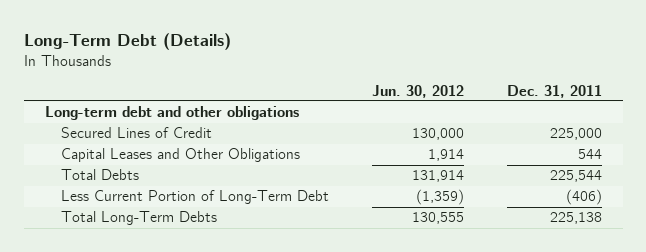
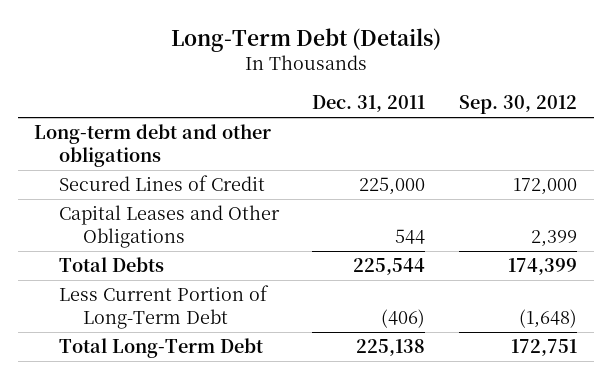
[372,84,465,98] Jun. 30, 2012 -> none
none -> [458,95,577,115] Sep. 30, 2012
[61,211,218,226] Total Long-Term Debts -> [58,338,263,359] Total Long-Term Debt

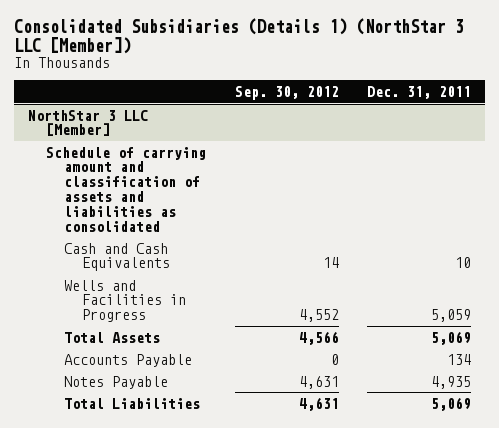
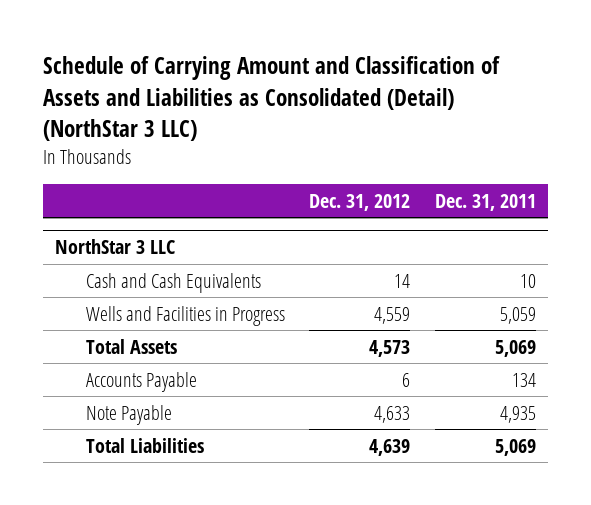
[14,18,465,54] Consolidated Subsidiaries (Details 1) (NorthStar 3 LLC [Member]) -> [43,56,501,141] Schedule of Carrying Amount and Classification of Assets and Liabilities as Consolidated (Detail) (NorthStar 3 LLC)
[234,86,339,101] Sep. 30, 2012 -> none
none -> [309,193,411,211] Dec. 31, 2012
[46,146,207,232] Schedule of carrying amount and classification of assets and liabilities as consolidated -> none
[28,109,149,137] NorthStar 3 LLC [Member] -> [55,239,176,255] NorthStar 3 LLC
[64,375,169,389] Notes Payable -> [86,404,173,425] Note Payable

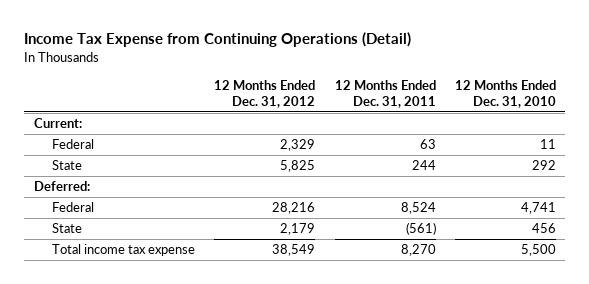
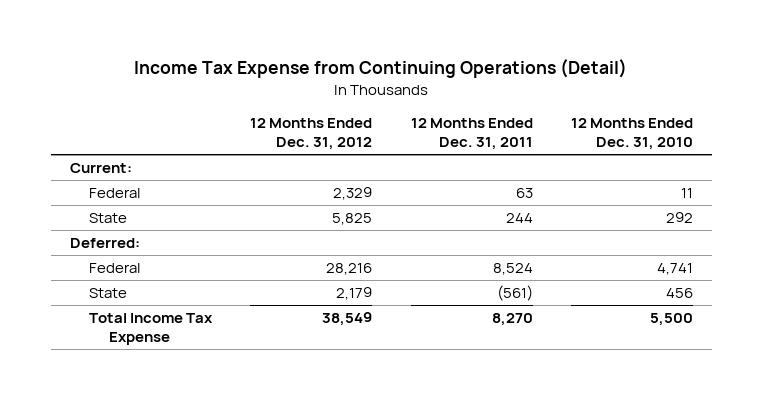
[52,244,196,257] Total income tax expense -> [89,313,214,345] Total Income Tax Expense

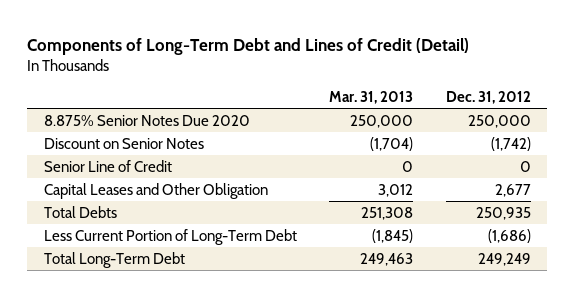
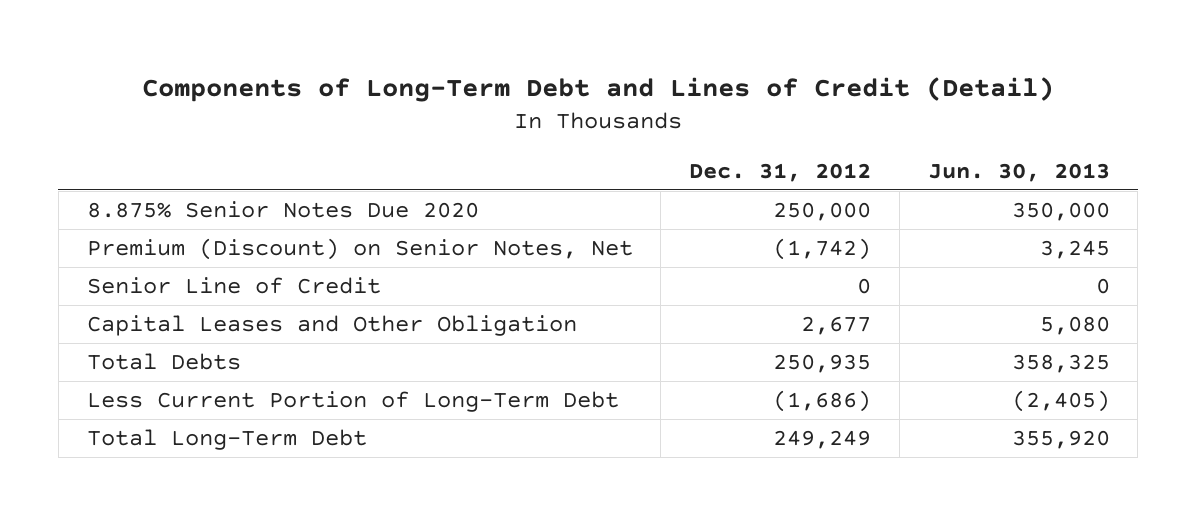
[329,91,414,105] Mar. 31, 2013 -> none
none -> [927,162,1110,182] Jun. 30, 2013
[43,137,204,149] Discount on Senior Notes -> [86,238,633,261] Premium (Discount) on Senior Notes, Net

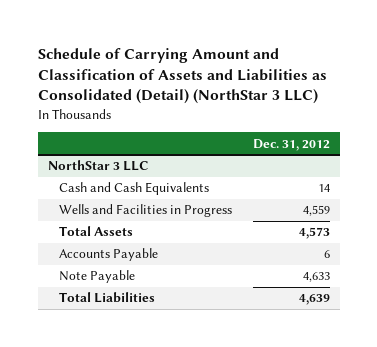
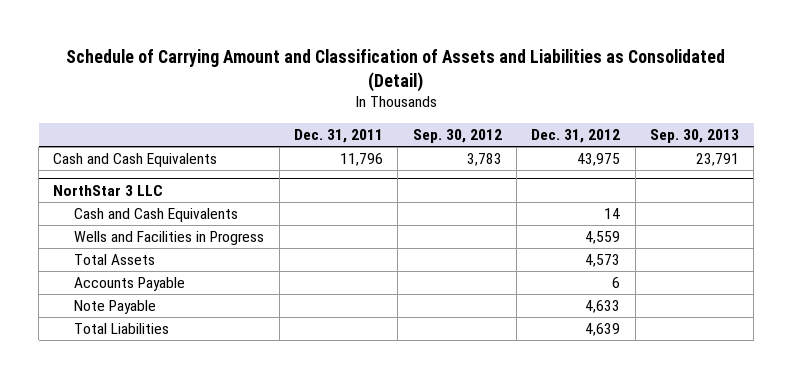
[37,47,327,105] Schedule of Carrying Amount and Classification of Assets and Liabilities as Consolidated (Detail) (NorthStar 3 LLC) -> [66,48,726,92] Schedule of Carrying Amount and Classification of Assets and Liabilities as Consolidated (Detail)
none -> [294,129,384,144] Dec. 31, 2011
none -> [412,129,502,144] Sep. 30, 2012
none -> [649,129,739,144] Sep. 30, 2013
none -> [53,153,218,168] Cash and Cash Equivalents

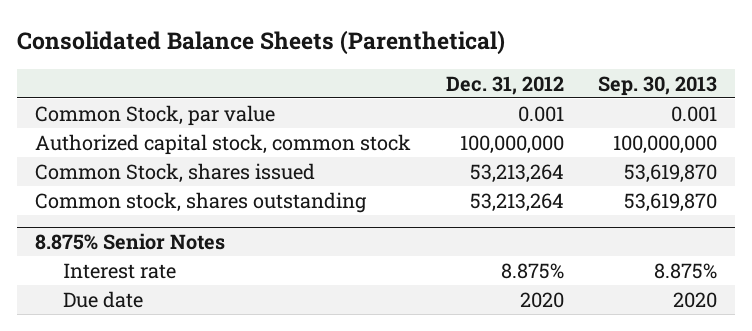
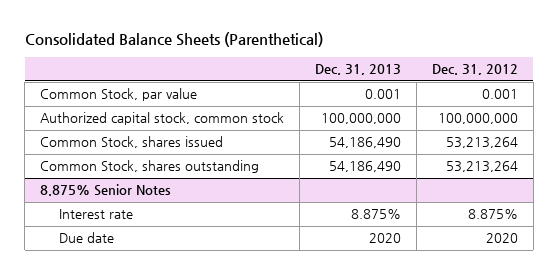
[598,75,718,96] Sep. 30, 2013 -> none
none -> [314,64,401,76] Dec. 31, 2013
[34,191,367,213] Common stock, shares outstanding -> [39,160,259,174] Common Stock, shares outstanding

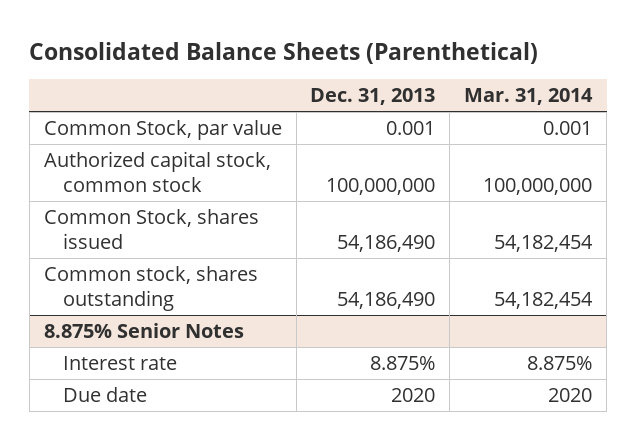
[431,64,518,76] Dec. 31, 2012 -> none
none -> [464,88,594,106] Mar. 31, 2014
[39,160,259,174] Common Stock, shares outstanding -> [43,265,258,312] Common stock, shares outstanding

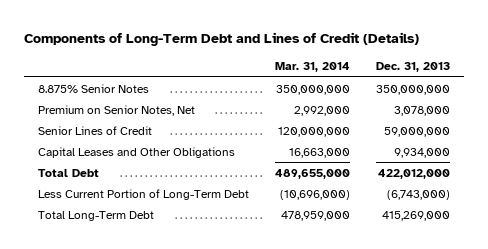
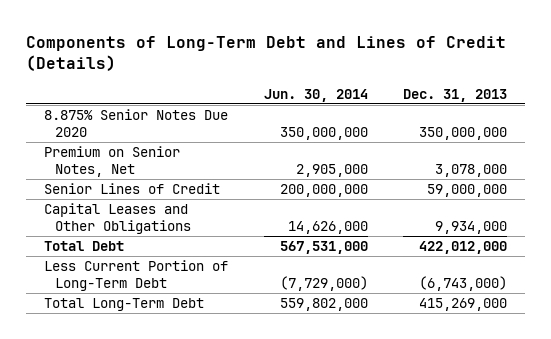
[275,62,351,73] Mar. 31, 2014 -> none
none -> [263,88,368,102] Jun. 30, 2014
[37,83,149,93] 8.875% Senior Notes -> [43,109,228,137] 8.875% Senior Notes Due 2020

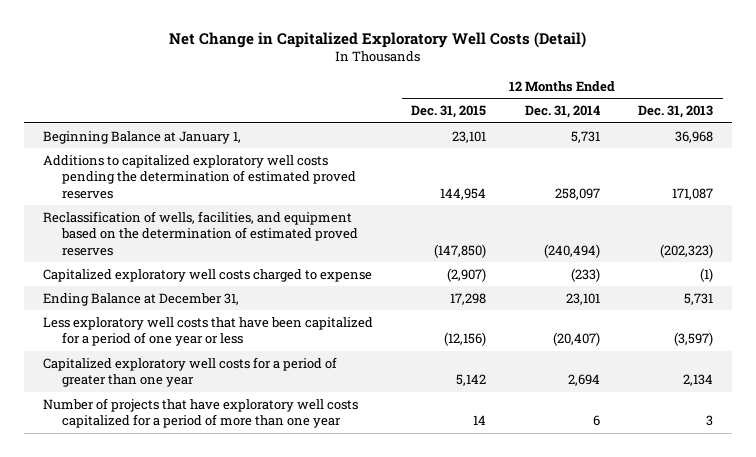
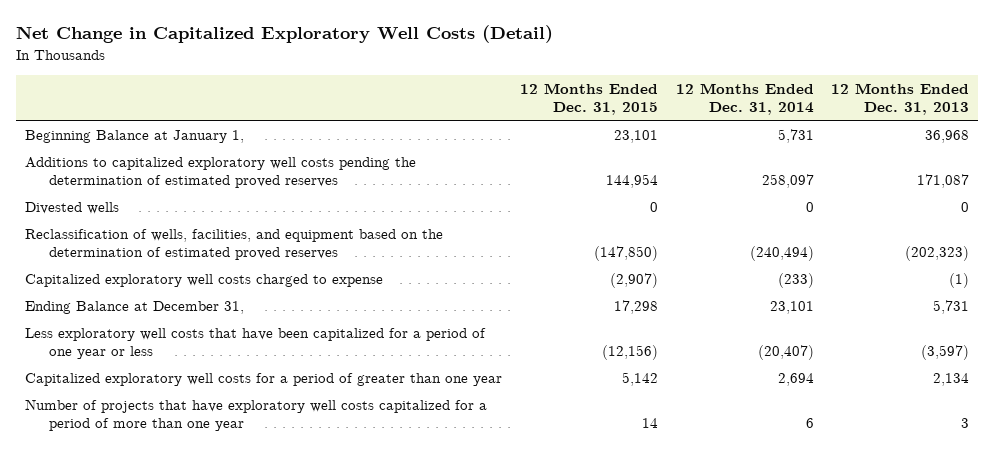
none -> [24,201,119,214] Divested wells

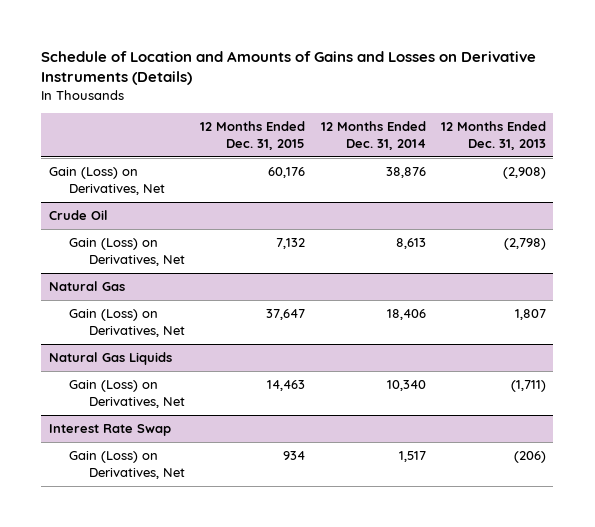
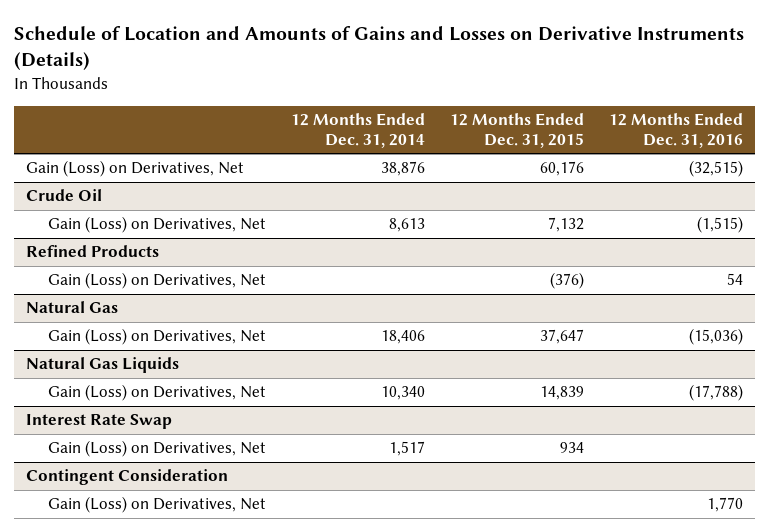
[440,121,546,150] 12 Months Ended Dec. 31, 2013 -> none
none -> [608,112,743,149] 12 Months Ended Dec. 31, 2016
none -> [26,245,160,258] Refined Products
none -> [47,272,266,290] Gain (Loss) on Derivatives, Net
[267,380,306,392] 14,463 -> [539,386,584,401] 14,839
none -> [26,469,229,486] Contingent Consideration
none -> [47,496,266,514] Gain (Loss) on Derivatives, Net

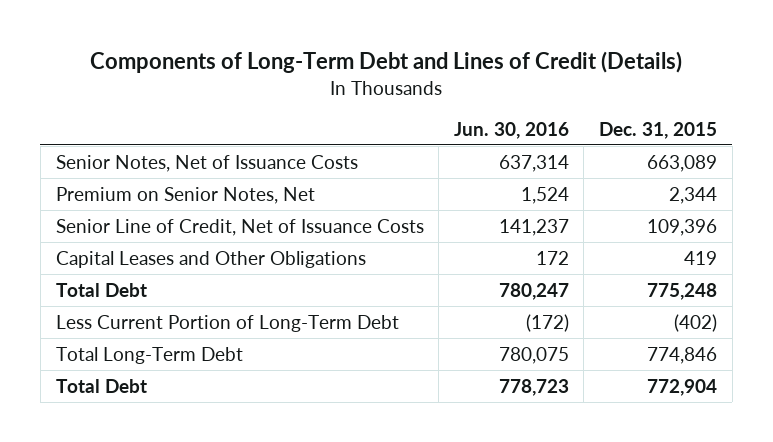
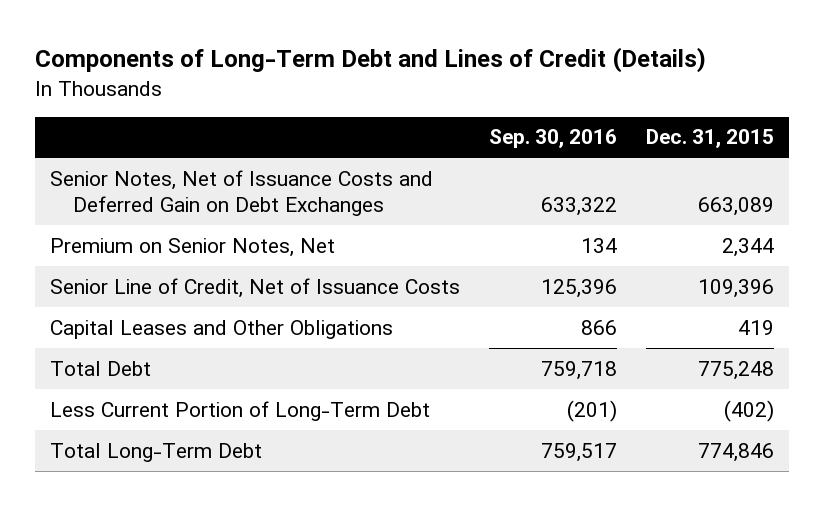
[453,121,569,139] Jun. 30, 2016 -> none
none -> [488,129,617,149] Sep. 30, 2016
[55,154,358,172] Senior Notes, Net of Issuance Costs -> [49,169,433,217] Senior Notes, Net of Issuance Costs and Deferred Gain on Debt Exchanges
[55,378,147,393] Total Debt -> none

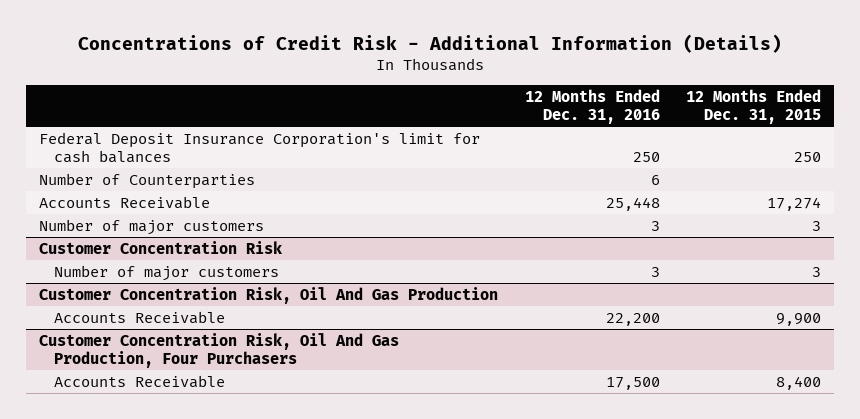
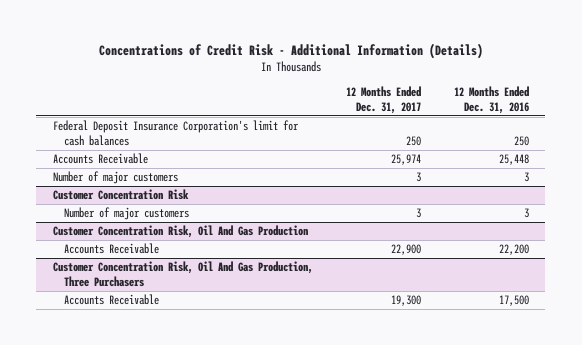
[685,88,821,125] 12 Months Ended Dec. 31, 2015 -> none
none -> [345,86,421,114] 12 Months Ended Dec. 31, 2017
[39,172,256,189] Number of Counterparties -> none
[39,332,400,369] Customer Concentration Risk, Oil And Gas Production, Four Purchasers -> [52,261,313,287] Customer Concentration Risk, Oil And Gas Production, Three Purchasers

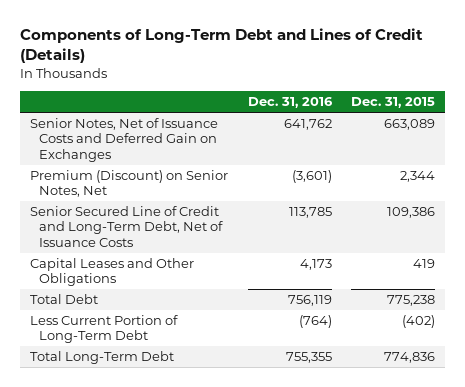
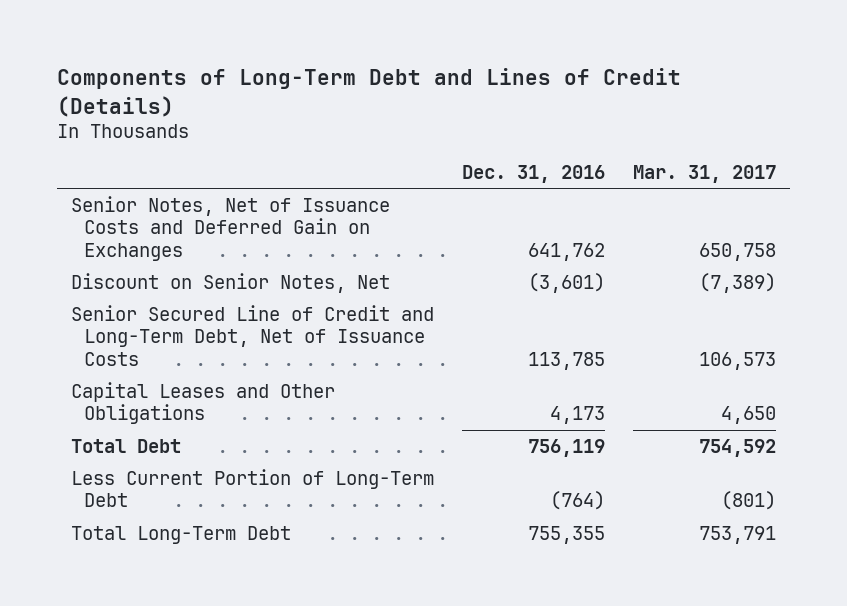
[351,97,436,109] Dec. 31, 2015 -> none
none -> [632,165,776,184] Mar. 31, 2017
[29,170,228,198] Premium (Discount) on Senior Notes, Net -> [70,272,390,293] Discount on Senior Notes, Net

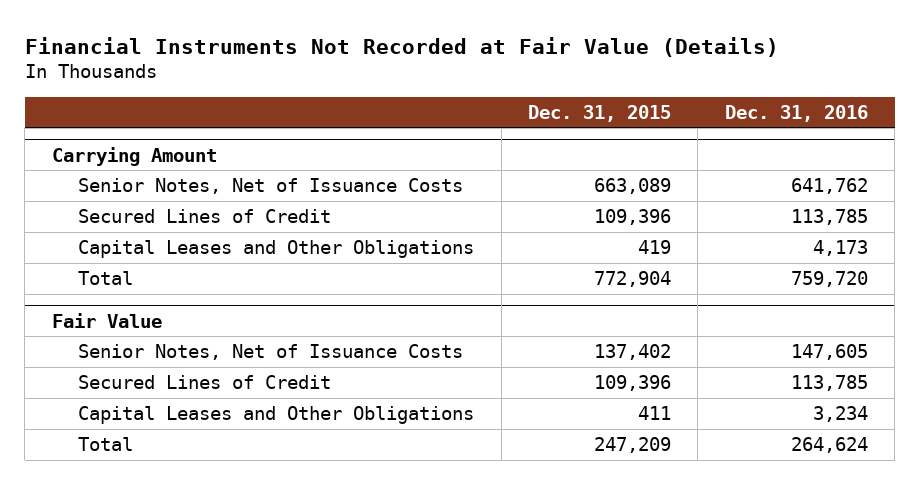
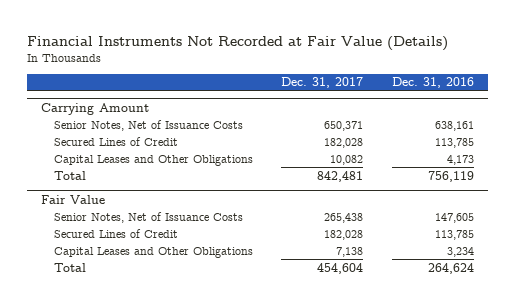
[527,104,671,122] Dec. 31, 2015 -> none
none -> [281,77,364,89] Dec. 31, 2017
[790,178,868,195] 641,762 -> [434,120,474,131] 638,161
[790,271,868,288] 759,720 -> [427,170,474,182] 756,119

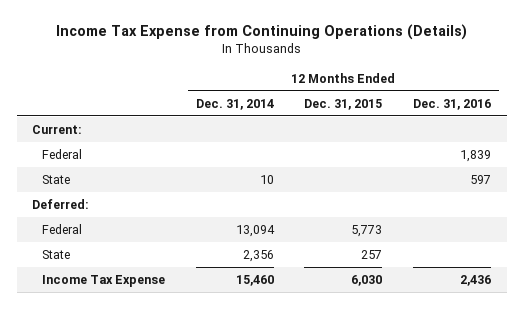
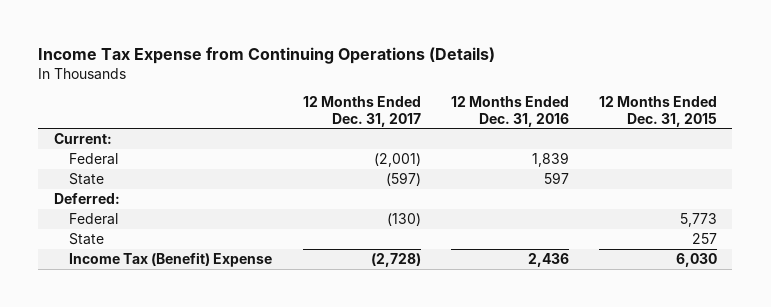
[195,98,274,110] Dec. 31, 2014 -> none
none -> [302,96,421,127] 12 Months Ended Dec. 31, 2017
[41,274,165,287] Income Tax Expense -> [69,251,273,267] Income Tax (Benefit) Expense

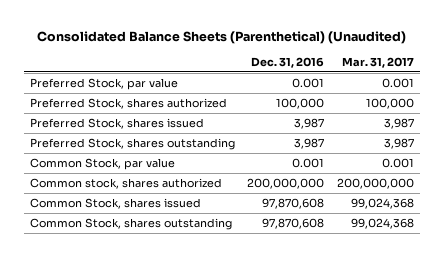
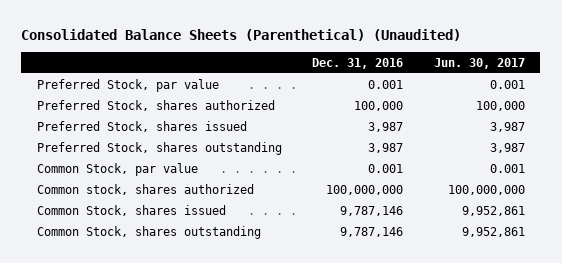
[341,56,414,68] Mar. 31, 2017 -> none
none -> [434,57,526,69] Jun. 30, 2017
[247,177,325,189] 200,000,000 -> [326,184,404,195] 100,000,000
[262,197,325,209] 97,870,608 -> [340,205,404,216] 9,787,146
[262,217,325,229] 97,870,608 -> [340,226,404,237] 9,787,146

